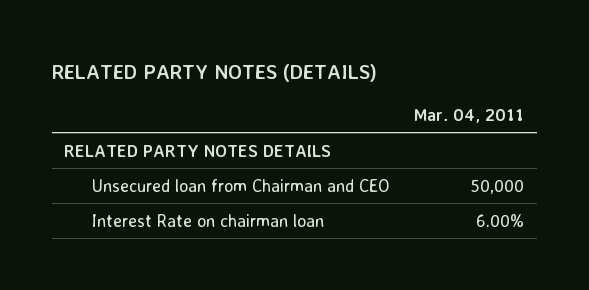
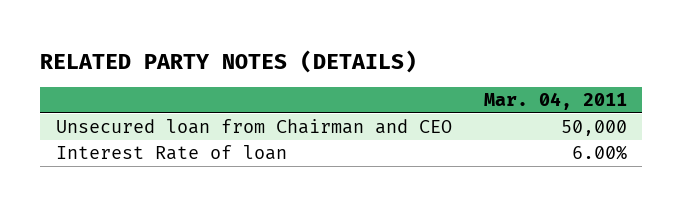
[64,144,332,157] RELATED PARTY NOTES DETAILS -> none
[91,213,324,227] Interest Rate on chairman loan -> [56,145,288,161] Interest Rate of loan

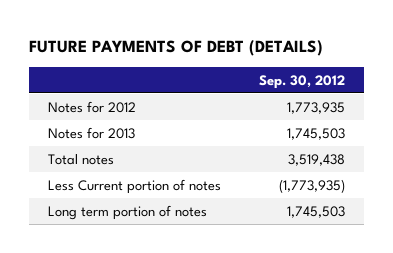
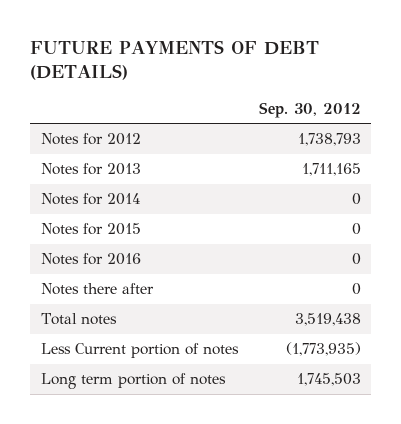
[287,101,346,114] 1,773,935 -> [297,133,361,147] 1,738,793
[287,127,346,140] 1,745,503 -> [301,163,361,177] 1,711,165
none -> [40,193,140,206] Notes for 2014
none -> [40,223,141,236] Notes for 2015
none -> [40,253,141,266] Notes for 2016
none -> [40,283,154,296] Notes there after

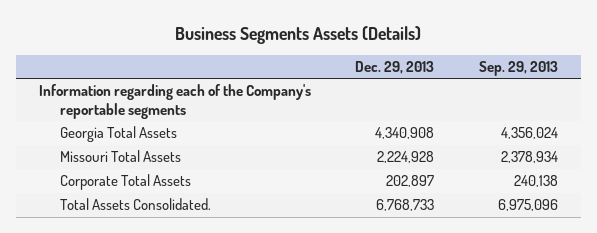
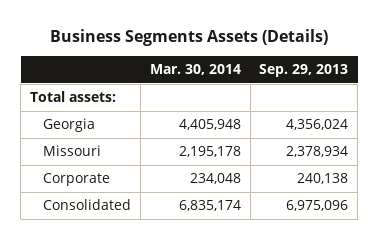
[355,61,435,75] Dec. 29, 2013 -> none
none -> [149,64,241,76] Mar. 30, 2014
[38,84,311,119] Information regarding each of the Company's reportable segments -> none
none -> [29,91,116,103] Total assets:
[59,126,177,143] Georgia Total Assets -> [43,118,96,133] Georgia
[59,150,181,163] Missouri Total Assets -> [43,145,102,157] Missouri
[59,174,191,191] Corporate Total Assets -> [43,173,111,187] Corporate
[59,198,211,211] Total Assets Consolidated. -> [43,199,132,211] Consolidated

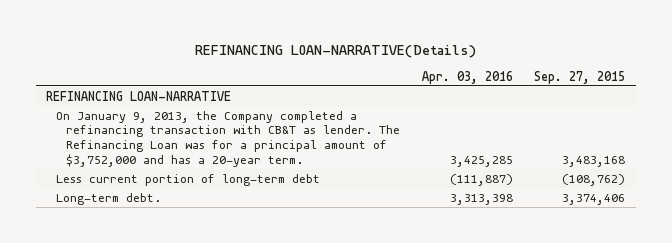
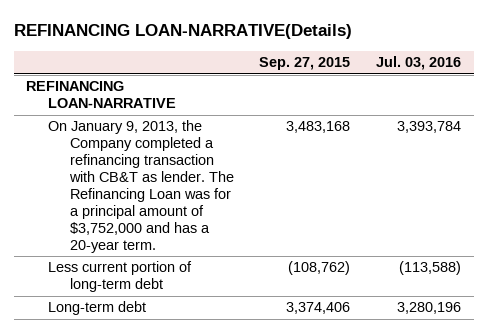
[421,70,513,84] Apr. 03, 2016 -> none
none -> [375,56,461,71] Jul. 03, 2016
[56,192,162,205] Long-term debt. -> [48,301,147,316] Long-term debt

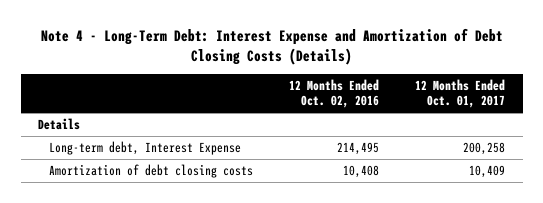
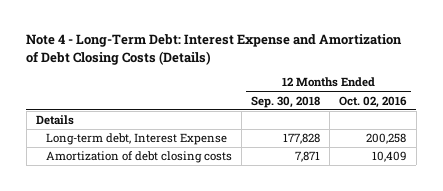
[414,78,505,109] 12 Months Ended Oct. 01, 2017 -> none
none -> [250,95,320,108] Sep. 30, 2018
[337,142,380,156] 214,495 -> [366,133,407,145] 200,258
[343,165,380,179] 10,408 -> [372,151,407,163] 10,409

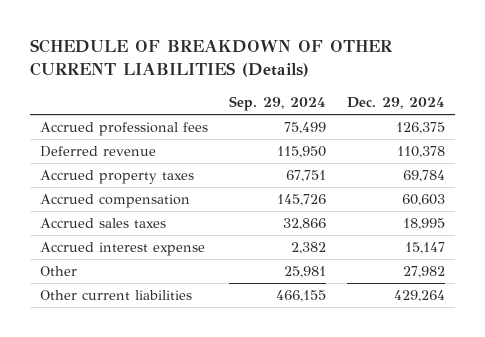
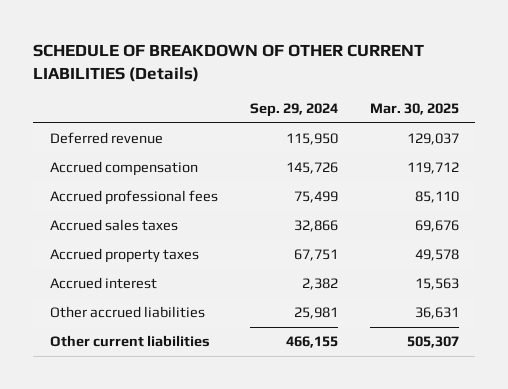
[346,97,445,110] Dec. 29, 2024 -> none
none -> [369,102,459,115] Mar. 30, 2025
[40,122,209,137] Accrued professional fees -> [49,190,218,206] Accrued professional fees
[40,170,195,185] Accrued property taxes -> [49,248,199,264] Accrued property taxes
[40,242,206,257] Accrued interest expense -> [49,277,157,290] Accrued interest
[40,266,78,277] Other -> [49,306,205,319] Other accrued liabilities

